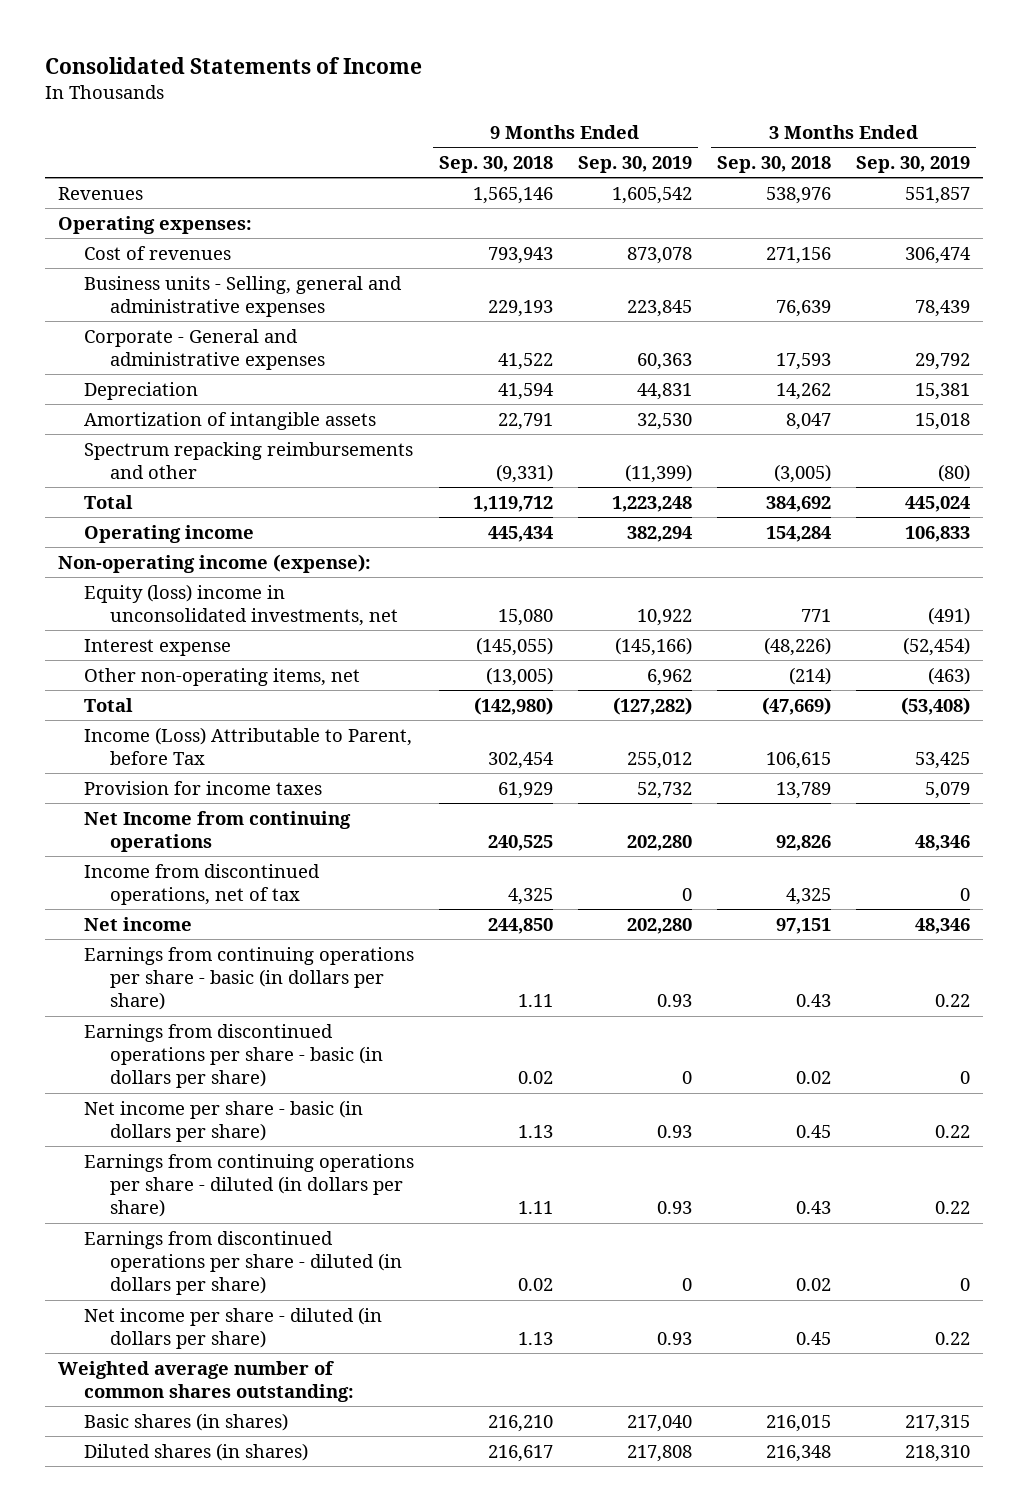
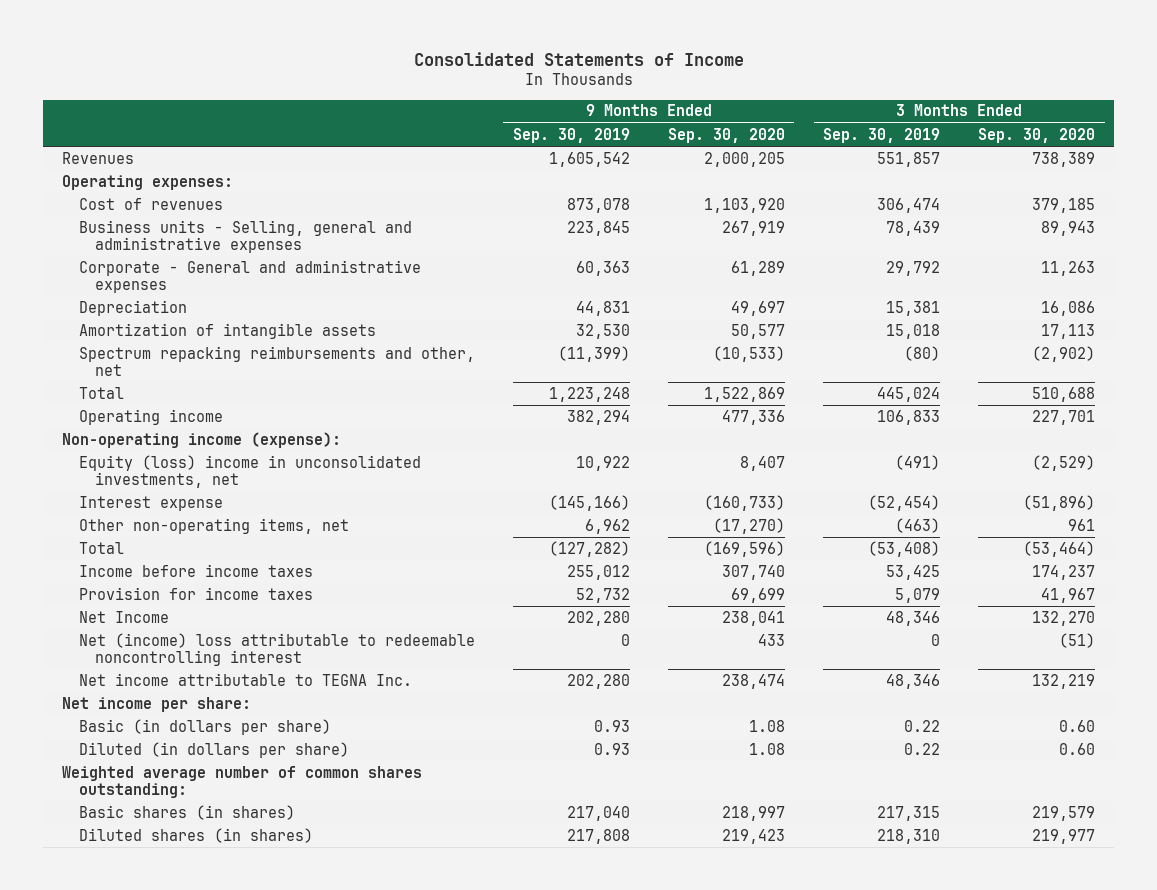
[438,155,553,173] Sep. 30, 2018 -> none
[717,155,832,173] Sep. 30, 2018 -> none
none -> [667,127,785,143] Sep. 30, 2020
none -> [978,127,1096,143] Sep. 30, 2020
[83,441,413,480] Spectrum repacking reimbursements and other -> [78,345,475,376] Spectrum repacking reimbursements and other, net
[83,726,412,766] Income (Loss) Attributable to Parent, before Tax -> [78,563,313,577] Income before income taxes
[83,863,320,906] Income from discontinued operations, net of tax -> none
[83,946,414,1011] Earnings from continuing operations per share - basic (in dollars per share) -> none
[83,1023,383,1089] Earnings from discontinued operations per share - basic (in dollars per share) -> none
[83,1153,414,1218] Earnings from continuing operations per share - diluted (in dollars per share) -> none
[83,1230,402,1296] Earnings from discontinued operations per share - diluted (in dollars per share) -> none
[83,810,351,853] Net Income from continuing operations -> [78,610,169,623] Net Income
none -> [78,632,475,666] Net (income) loss attributable to redeemable noncontrolling interest
[83,916,192,931] Net income -> [78,672,412,686] Net income attributable to TEGNA Inc.
none -> [62,696,252,712] Net income per share:
[83,1099,363,1143] Net income per share - basic (in dollars per share) -> [78,718,331,735] Basic (in dollars per share)
[83,1306,382,1350] Net income per share - diluted (in dollars per share) -> [78,741,349,758] Diluted (in dollars per share)

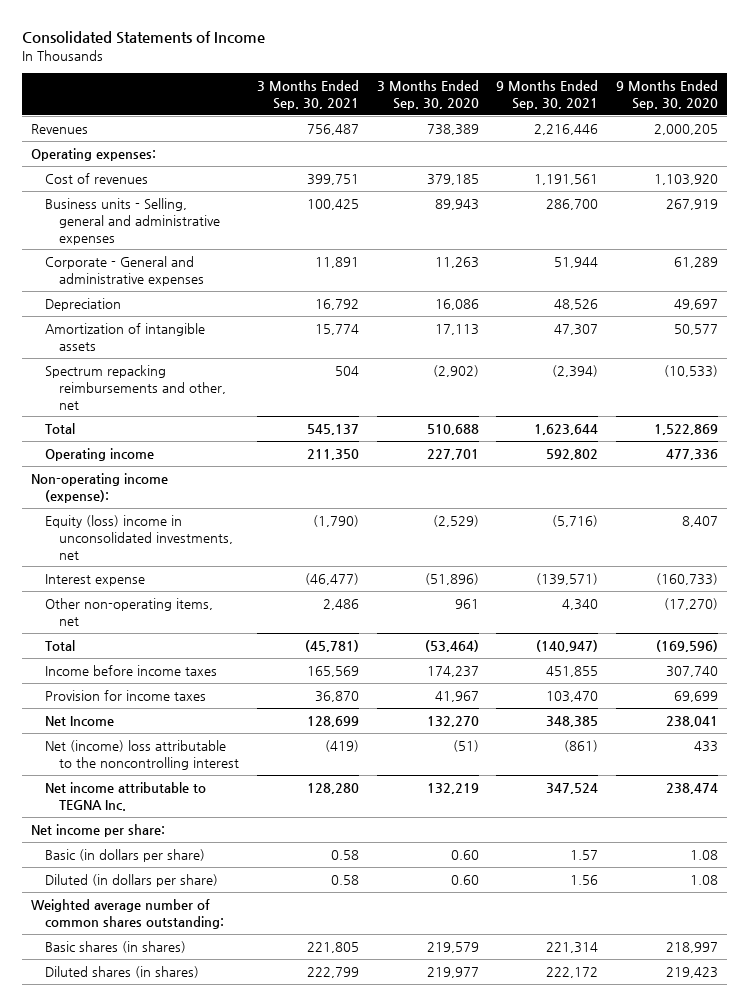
[512,127,630,143] Sep. 30, 2019 -> none
[823,127,941,143] Sep. 30, 2019 -> none
none -> [257,80,360,110] 3 Months Ended Sep. 30, 2021
none -> [496,80,599,110] 9 Months Ended Sep. 30, 2021
[78,632,475,666] Net (income) loss attributable to redeemable noncontrolling interest -> [45,739,240,770] Net (income) loss attributable to the noncontrolling interest

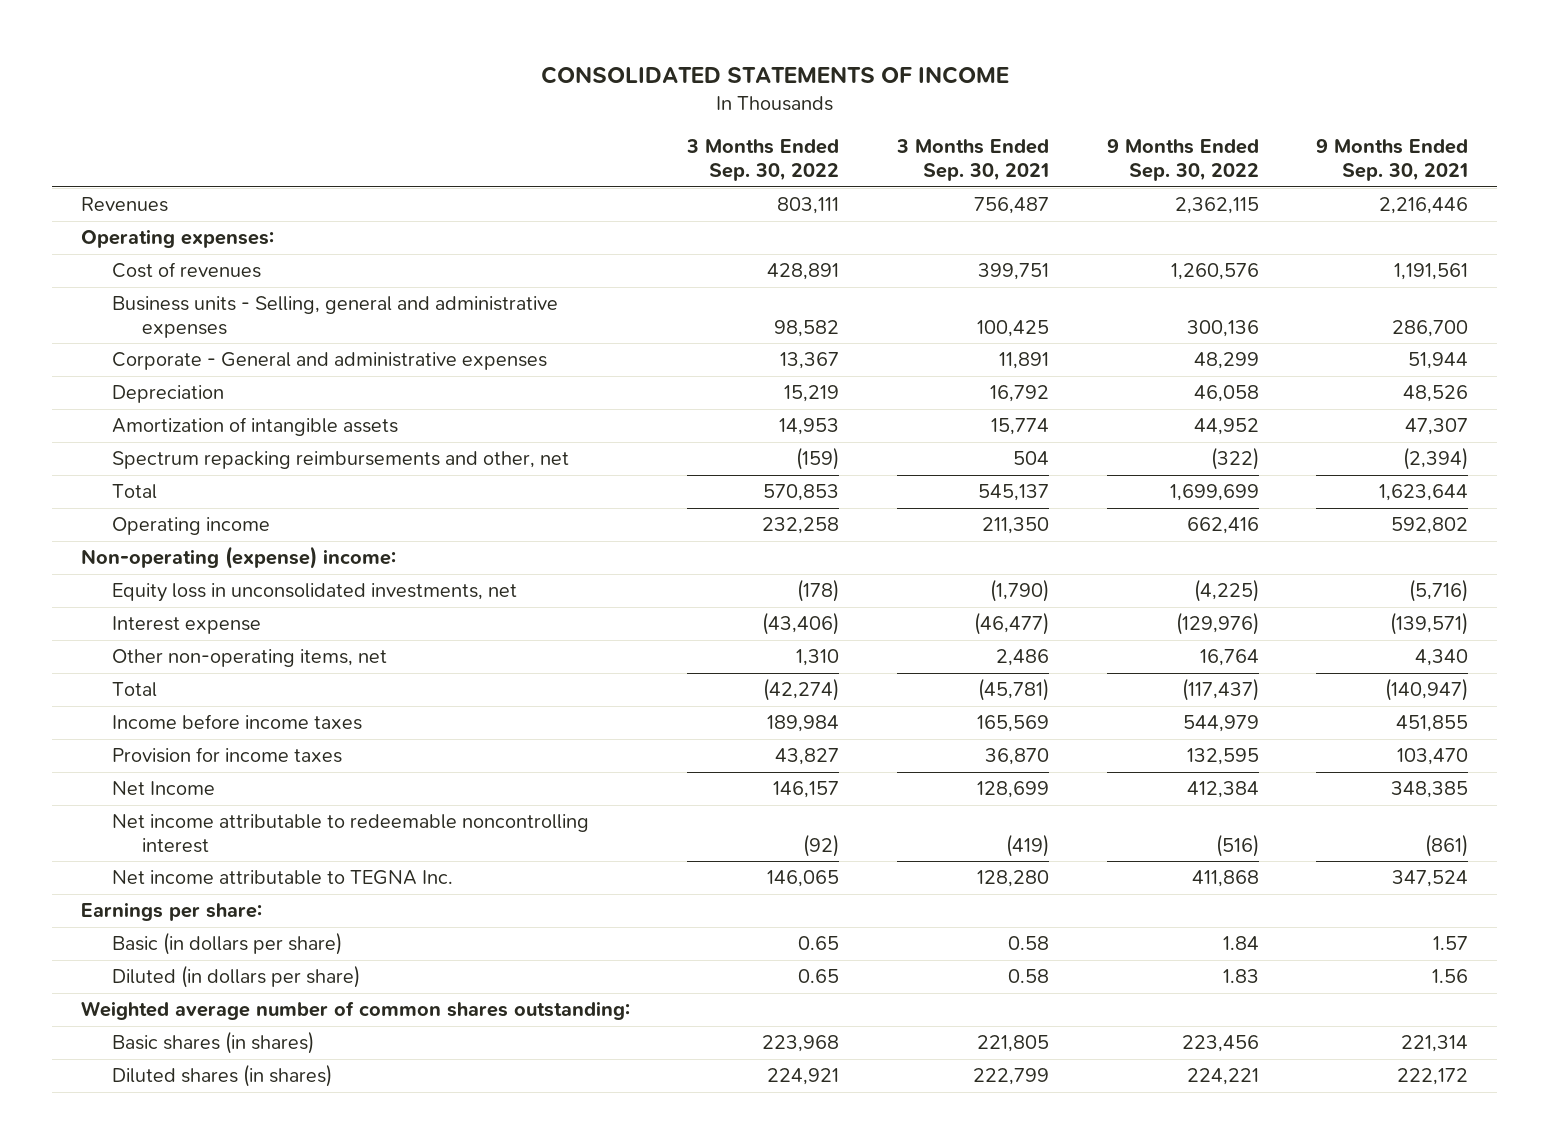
[22,31,266,45] Consolidated Statements of Income -> [540,66,1009,85] CONSOLIDATED STATEMENTS OF INCOME
[376,80,479,110] 3 Months Ended Sep. 30, 2020 -> none
[615,80,718,110] 9 Months Ended Sep. 30, 2020 -> none
none -> [686,139,840,182] 3 Months Ended Sep. 30, 2022
none -> [1106,139,1259,182] 9 Months Ended Sep. 30, 2022
[30,472,168,503] Non-operating income (expense): -> [80,546,396,570] Non-operating (expense) income:
[45,514,234,560] Equity (loss) income in unconsolidated investments, net -> [111,583,517,603] Equity loss in unconsolidated investments, net
[45,739,240,770] Net (income) loss attributable to the noncontrolling interest -> [111,814,589,853] Net income attributable to redeemable noncontrolling interest
[30,823,165,837] Net income per share: -> none
none -> [80,902,262,922] Earnings per share:

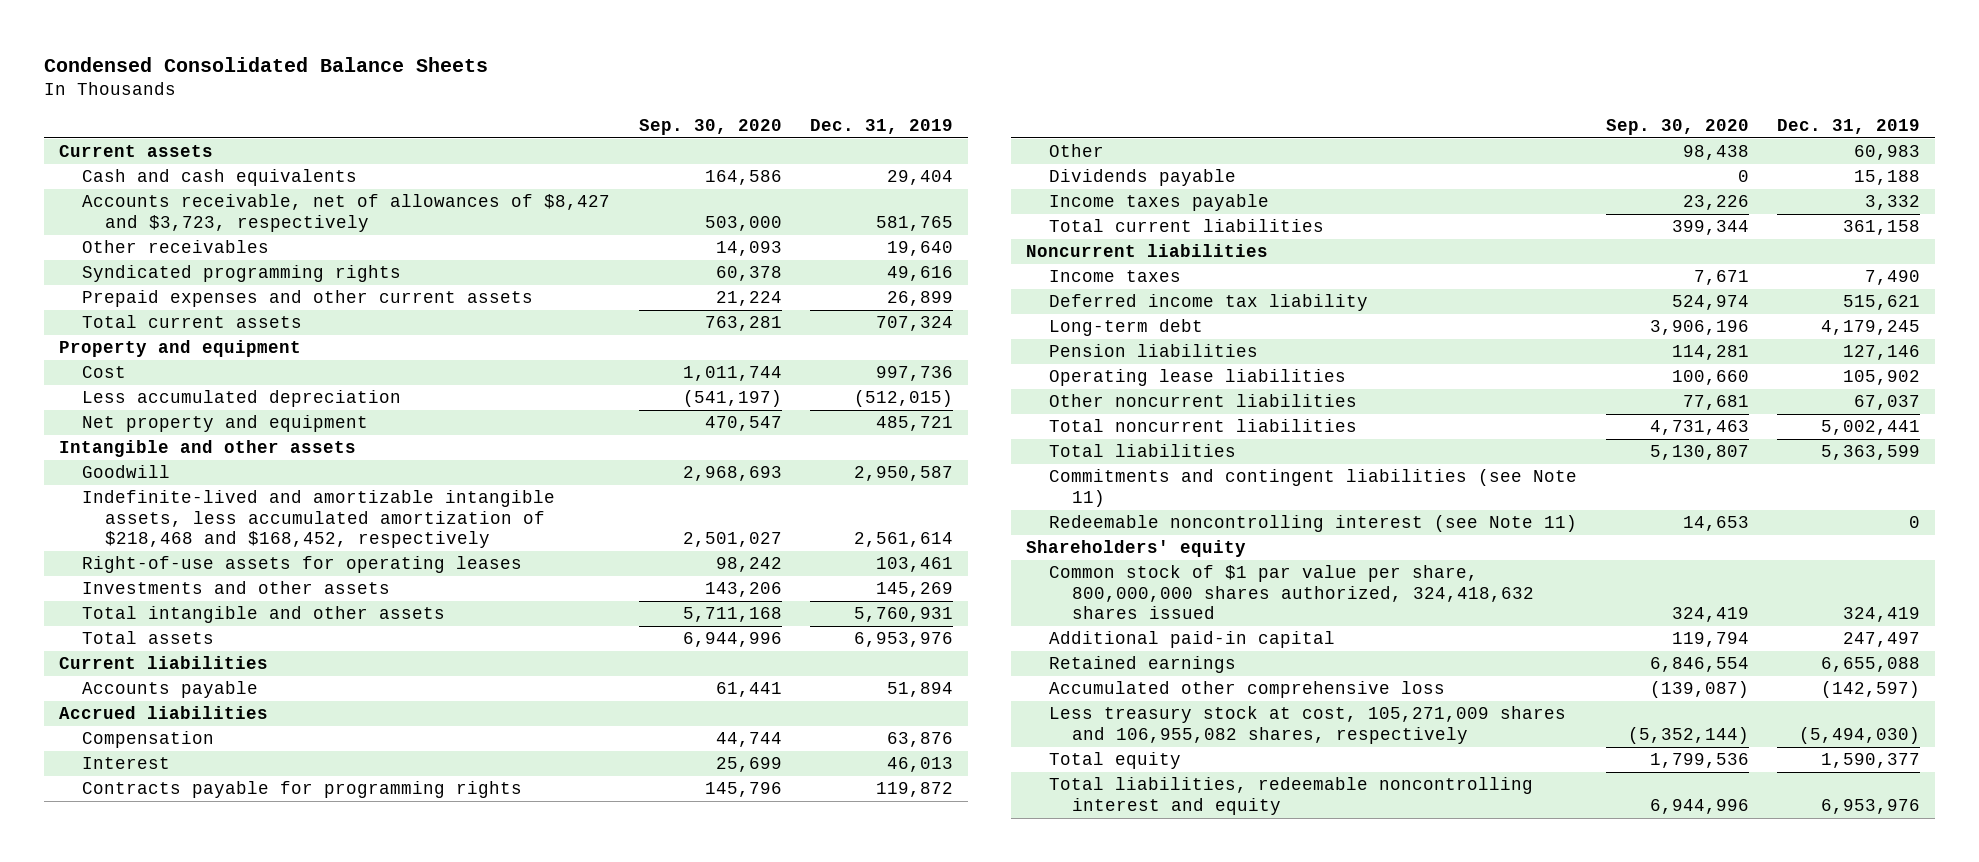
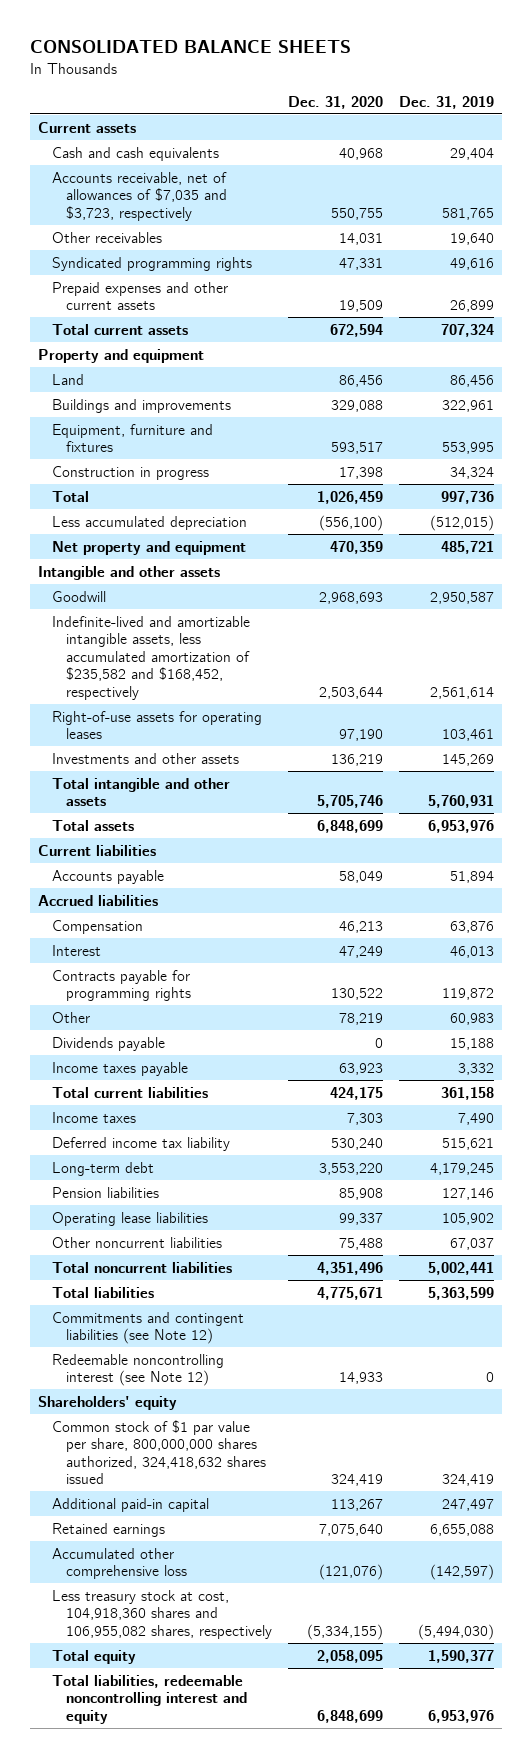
[44,56,489,72] Condensed Consolidated Balance Sheets -> [29,40,351,54] CONSOLIDATED BALANCE SHEETS
[638,118,782,135] Sep. 30, 2020 -> none
none -> [288,95,384,109] Dec. 31, 2020
[81,194,610,232] Accounts receivable, net of allowances of $8,427 and $3,723, respectively -> [52,171,228,221] Accounts receivable, net of allowances of $7,035 and $3,723, respectively
none -> [52,373,85,385] Land
none -> [52,398,232,413] Buildings and improvements
none -> [52,423,214,453] Equipment, furniture and fixtures
none -> [52,465,210,480] Construction in progress
[81,366,126,379] Cost -> [52,490,90,502] Total
[81,490,555,549] Indefinite-lived and amortizable intangible assets, less accumulated amortization of $218,468 and $168,452, respectively -> [52,615,251,700] Indefinite-lived and amortizable intangible assets, less accumulated amortization of $235,582 and $168,452, respectively
[1025,244,1268,258] Noncurrent liabilities -> none
[1048,469,1577,507] Commitments and contingent liabilities (see Note 11) -> [52,1311,245,1345] Commitments and contingent liabilities (see Note 12)
[1048,515,1577,533] Redeemable noncontrolling interest (see Note 11) -> [52,1353,225,1387] Redeemable noncontrolling interest (see Note 12)
[1048,706,1566,744] Less treasury stock at cost, 105,271,009 shares and 106,955,082 shares, respectively -> [52,1589,273,1639] Less treasury stock at cost, 104,918,360 shares and 106,955,082 shares, respectively

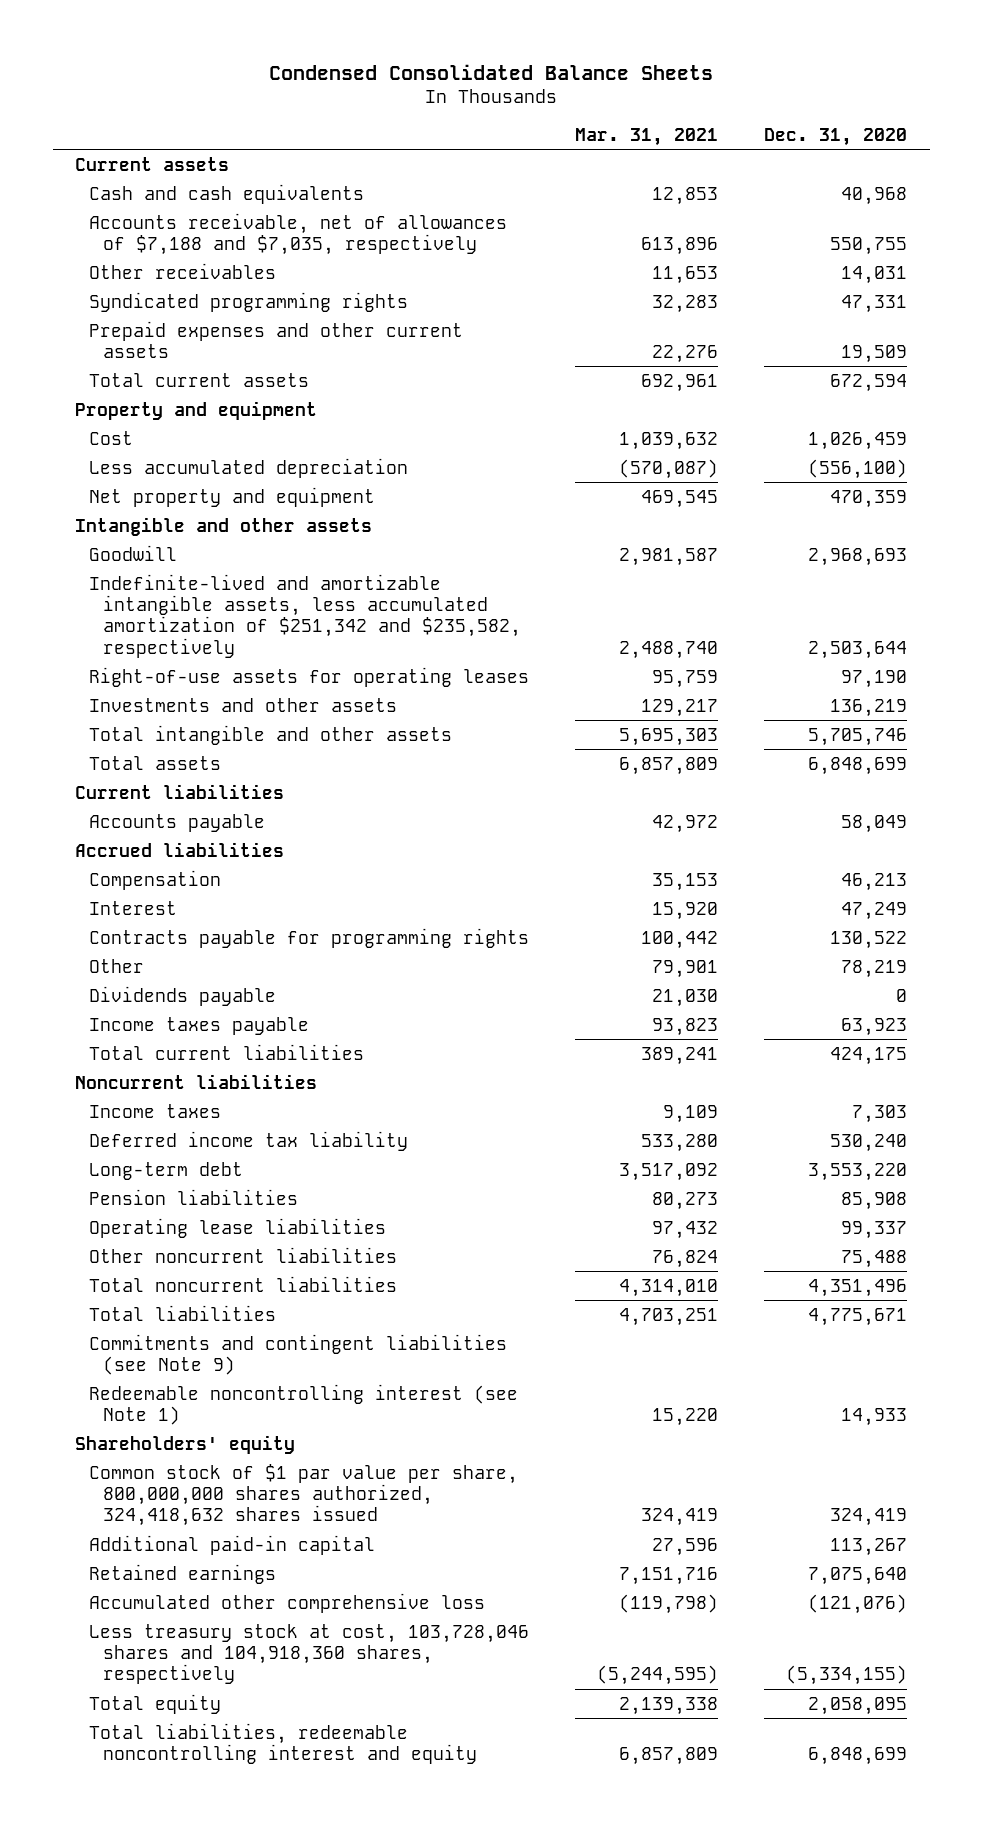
[29,40,351,54] CONSOLIDATED BALANCE SHEETS -> [269,63,714,80] Condensed Consolidated Balance Sheets
[398,95,494,109] Dec. 31, 2019 -> none
none -> [574,128,718,147] Mar. 31, 2021
[52,171,228,221] Accounts receivable, net of allowances of $7,035 and $3,723, respectively -> [89,212,508,255] Accounts receivable, net of allowances of $7,188 and $7,035, respectively
[52,373,85,385] Land -> none
[52,398,232,413] Buildings and improvements -> none
[52,423,214,453] Equipment, furniture and fixtures -> none
[52,465,210,480] Construction in progress -> none
[52,490,90,502] Total -> [89,430,134,445] Cost
[52,615,251,700] Indefinite-lived and amortizable intangible assets, less accumulated amortization of $235,582 and $168,452, respectively -> [89,573,521,658] Indefinite-lived and amortizable intangible assets, less accumulated amortization of $251,342 and $235,582, respectively
none -> [75,1073,318,1089] Noncurrent liabilities
[52,1311,245,1345] Commitments and contingent liabilities (see Note 12) -> [89,1333,508,1375] Commitments and contingent liabilities (see Note 9)
[52,1353,225,1387] Redeemable noncontrolling interest (see Note 12) -> [89,1383,519,1425] Redeemable noncontrolling interest (see Note 1)
[52,1589,273,1639] Less treasury stock at cost, 104,918,360 shares and 106,955,082 shares, respectively -> [89,1623,530,1685] Less treasury stock at cost, 103,728,046 shares and 104,918,360 shares, respectively

